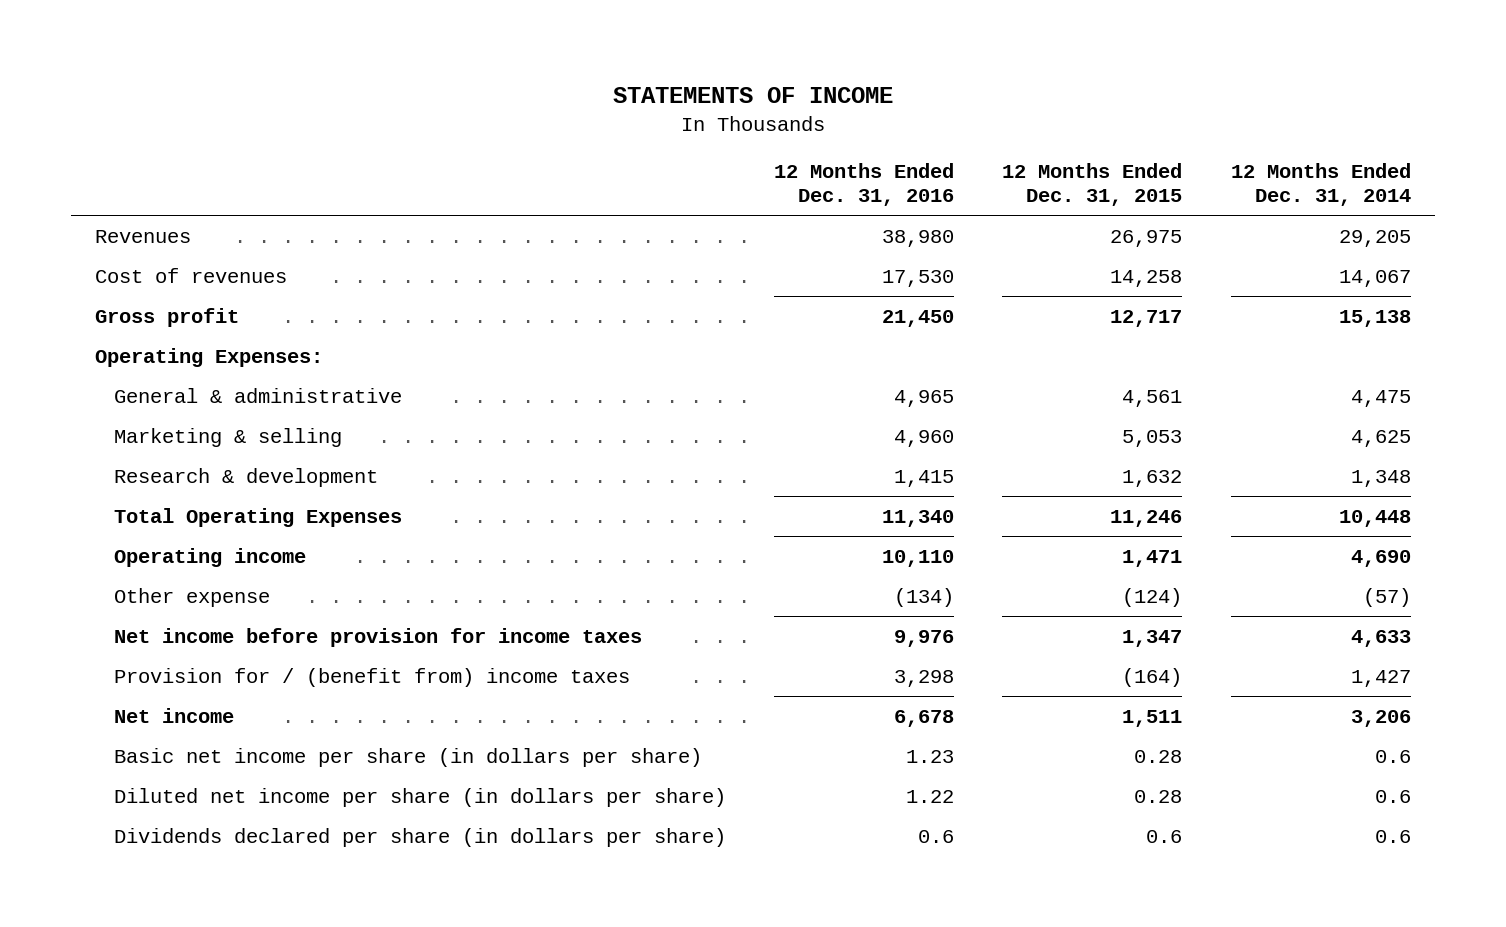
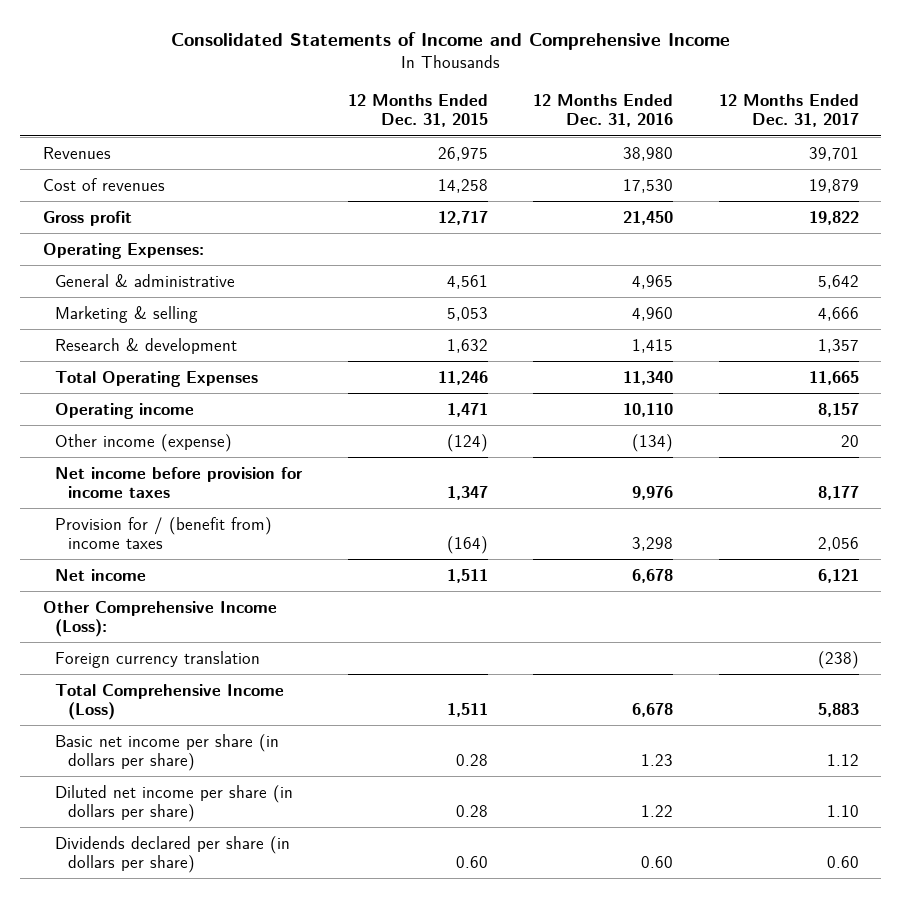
[612,87,893,104] STATEMENTS OF INCOME -> [170,31,730,50] Consolidated Statements of Income and Comprehensive Income
[1230,163,1411,207] 12 Months Ended Dec. 31, 2014 -> none
none -> [718,93,859,128] 12 Months Ended Dec. 31, 2017
[114,587,271,607] Other expense -> [55,433,233,452] Other income (expense)
none -> [43,600,278,638] Other Comprehensive Income (Loss):
none -> [55,650,261,668] Foreign currency translation
none -> [55,683,285,721] Total Comprehensive Income (Loss)
[918,829,955,843] 0.6 -> [641,856,674,869] 0.60
[1146,829,1183,843] 0.6 -> [455,856,488,869] 0.60

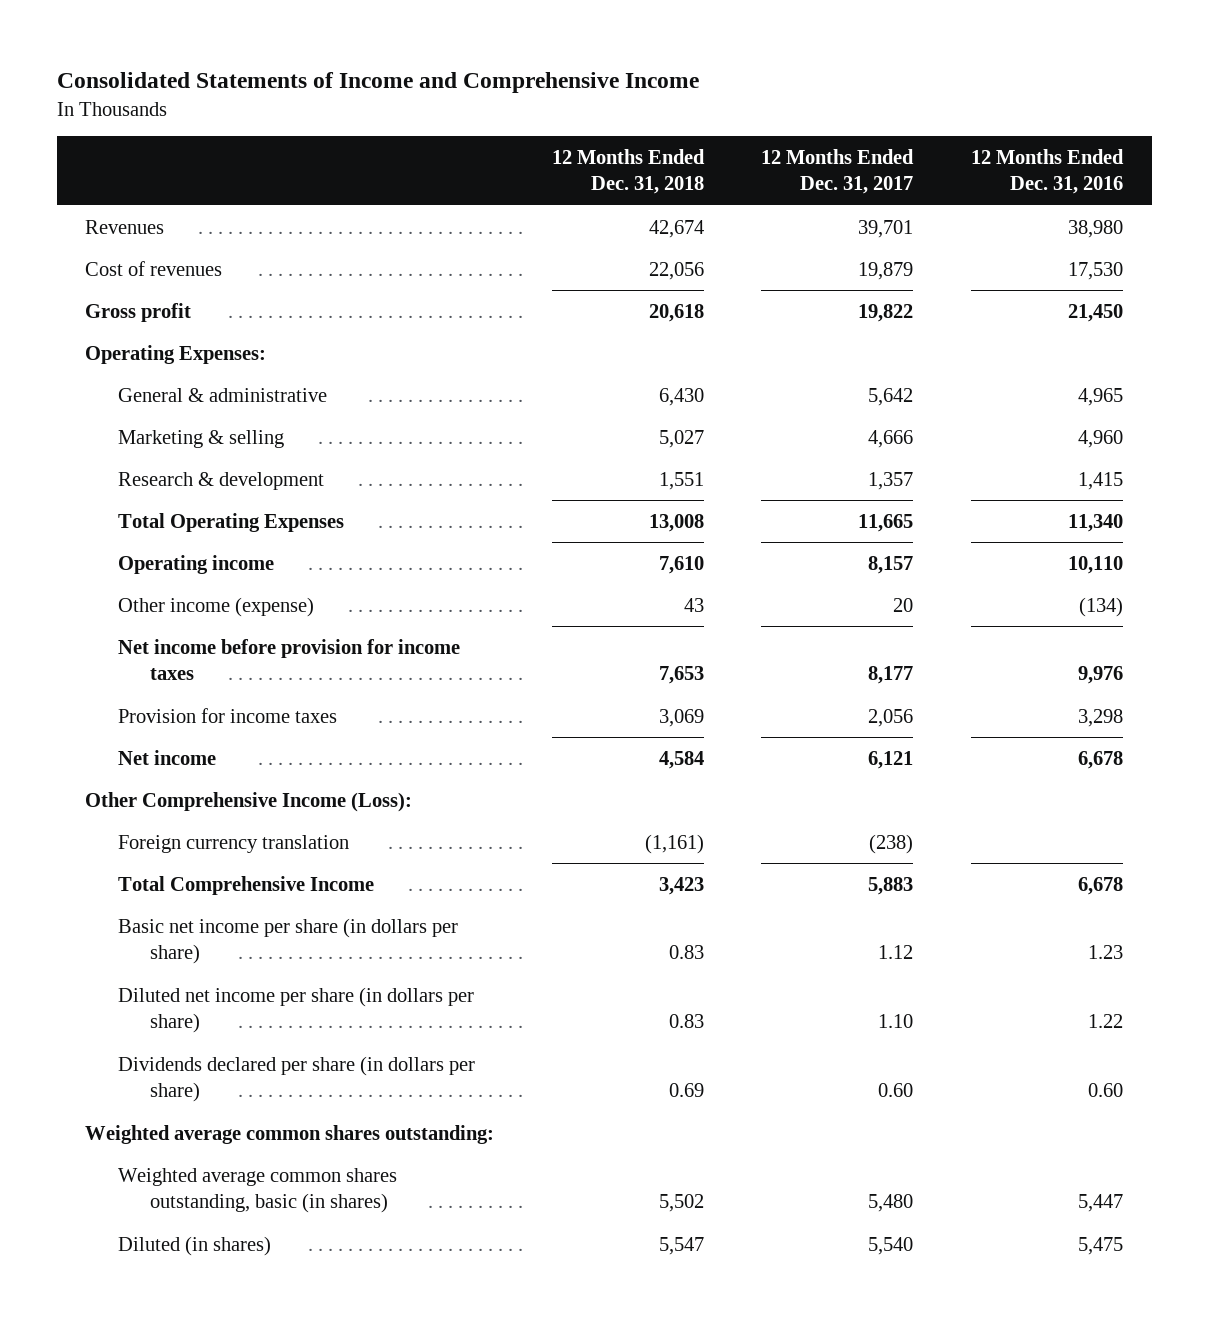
[347,93,488,128] 12 Months Ended Dec. 31, 2015 -> none
none -> [551,148,705,195] 12 Months Ended Dec. 31, 2018
[55,516,273,550] Provision for / (benefit from) income taxes -> [117,707,337,723] Provision for income taxes
[55,683,285,721] Total Comprehensive Income (Loss) -> [117,875,374,895] Total Comprehensive Income
none -> [85,1124,495,1144] Weighted average common shares outstanding:
none -> [117,1167,397,1214] Weighted average common shares outstanding, basic (in shares)
none -> [117,1235,271,1256] Diluted (in shares)

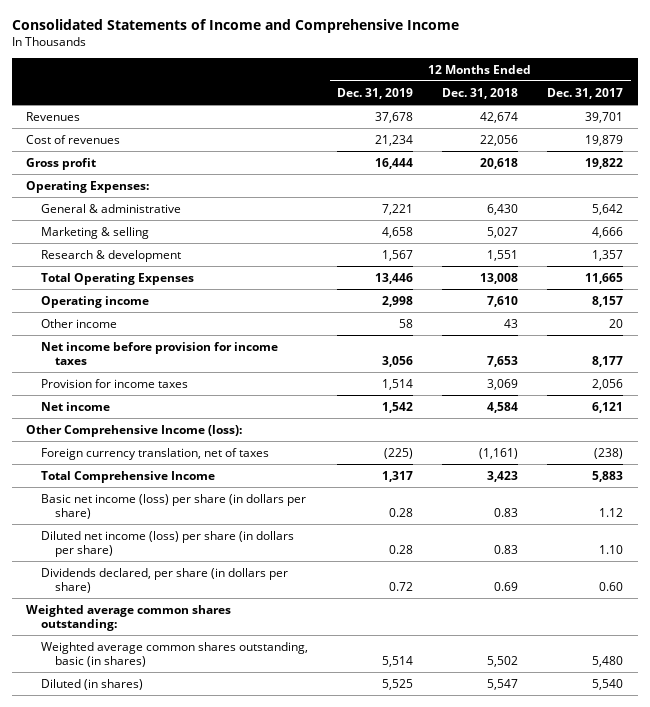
[970,148,1124,195] 12 Months Ended Dec. 31, 2016 -> none
none -> [336,87,413,99] Dec. 31, 2019
[117,596,314,617] Other income (expense) -> [40,318,117,328] Other income
[85,791,413,812] Other Comprehensive Income (Loss): -> [26,424,243,437] Other Comprehensive Income (loss):
[117,834,349,853] Foreign currency translation -> [40,447,269,460] Foreign currency translation, net of taxes
[117,917,458,965] Basic net income per share (in dollars per share) -> [40,493,306,520] Basic net income (loss) per share (in dollars per share)
[117,986,474,1034] Diluted net income per share (in dollars per share) -> [40,530,294,558] Diluted net income (loss) per share (in dollars per share)
[117,1055,475,1103] Dividends declared per share (in dollars per share) -> [40,567,288,594] Dividends declared, per share (in dollars per share)

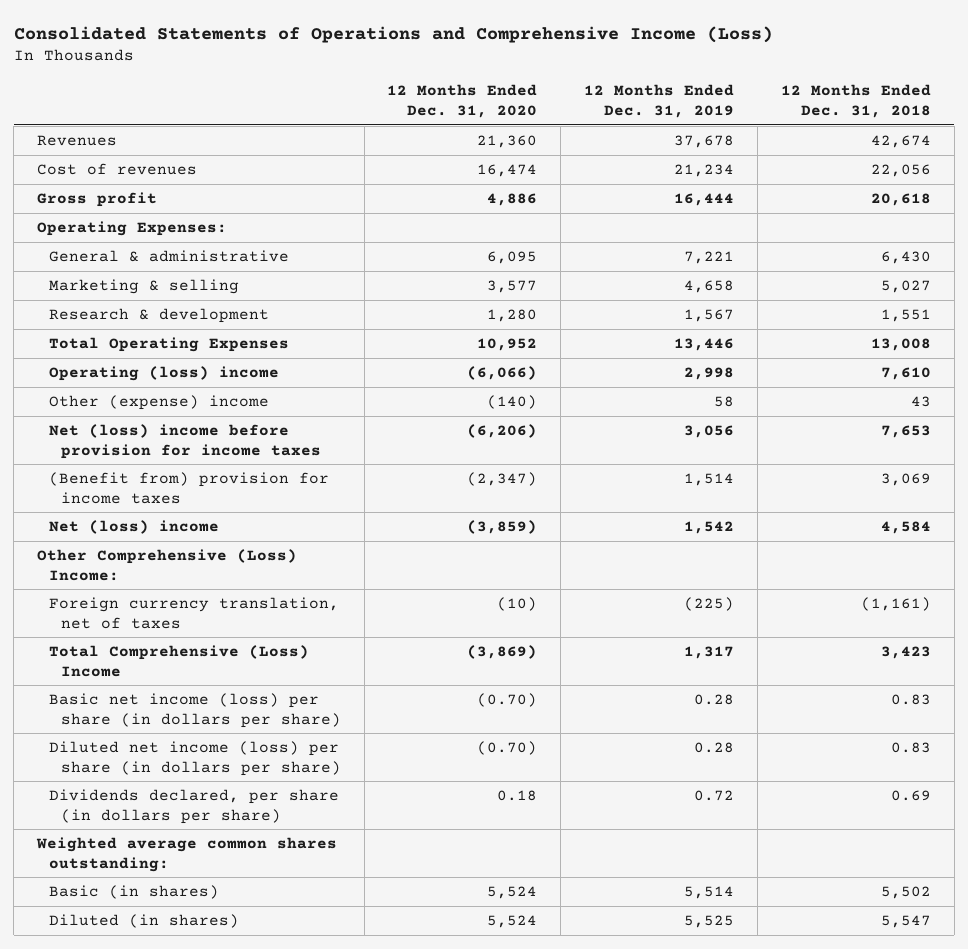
[11,19,459,34] Consolidated Statements of Income and Comprehensive Income -> [13,25,773,43] Consolidated Statements of Operations and Comprehensive Income (Loss)
[547,87,624,99] Dec. 31, 2017 -> none
none -> [387,84,538,119] 12 Months Ended Dec. 31, 2020
[40,295,149,308] Operating income -> [48,365,279,381] Operating (loss) income
[40,318,117,328] Other income -> [48,394,269,410] Other (expense) income
[40,341,278,366] Net income before provision for income taxes -> [48,423,321,459] Net (loss) income before provision for income taxes
[40,378,188,388] Provision for income taxes -> [48,471,329,504] (Benefit from) provision for income taxes
[40,401,110,411] Net income -> [48,519,219,534] Net (loss) income
[26,424,243,437] Other Comprehensive Income (loss): -> [37,548,298,581] Other Comprehensive (Loss) Income:
[40,470,215,483] Total Comprehensive Income -> [48,644,309,677] Total Comprehensive (Loss) Income
[40,641,308,668] Weighted average common shares outstanding, basic (in shares) -> [48,884,219,899] Basic (in shares)

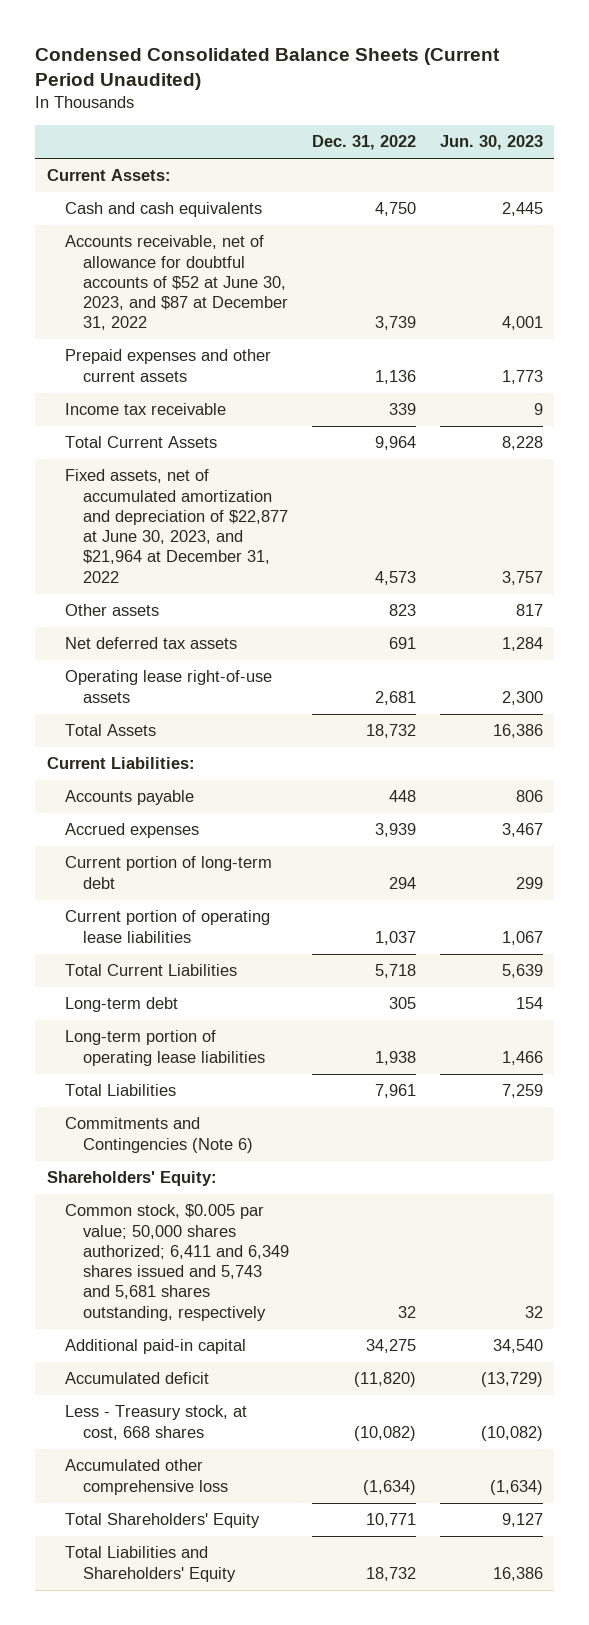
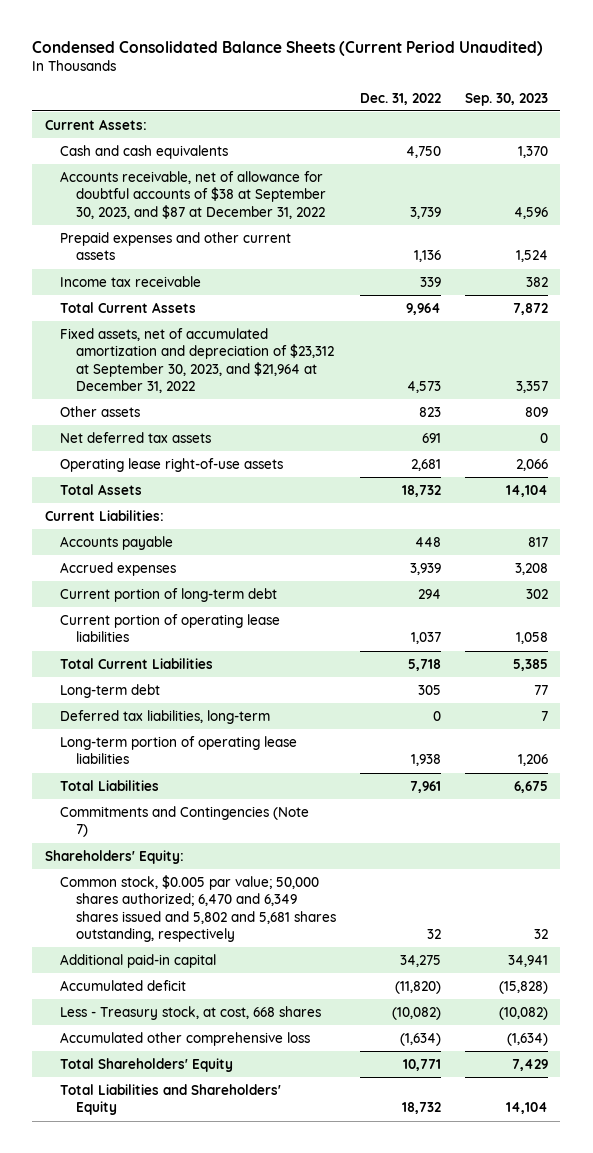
[439,135,543,151] Jun. 30, 2023 -> none
none -> [465,92,549,106] Sep. 30, 2023
[64,235,288,331] Accounts receivable, net of allowance for doubtful accounts of $52 at June 30, 2023, and $87 at December 31, 2022 -> [60,170,326,219] Accounts receivable, net of allowance for doubtful accounts of $38 at September 30, 2023, and $87 at December 31, 2022
[64,469,288,583] Fixed assets, net of accumulated amortization and depreciation of $22,877 at June 30, 2023, and $21,964 at December 31, 2022 -> [60,327,334,393] Fixed assets, net of accumulated amortization and depreciation of $23,312 at September 30, 2023, and $21,964 at December 31, 2022
none -> [60,709,271,724] Deferred tax liabilities, long-term
[64,1117,253,1153] Commitments and Contingencies (Note 6) -> [60,805,310,838] Commitments and Contingencies (Note 7)
[64,1204,289,1321] Common stock, $0.005 par value; 50,000 shares authorized; 6,411 and 6,349 shares issued and 5,743 and 5,681 shares outstanding, respectively -> [60,874,336,942] Common stock, $0.005 par value; 50,000 shares authorized; 6,470 and 6,349 shares issued and 5,802 and 5,681 shares outstanding, respectively

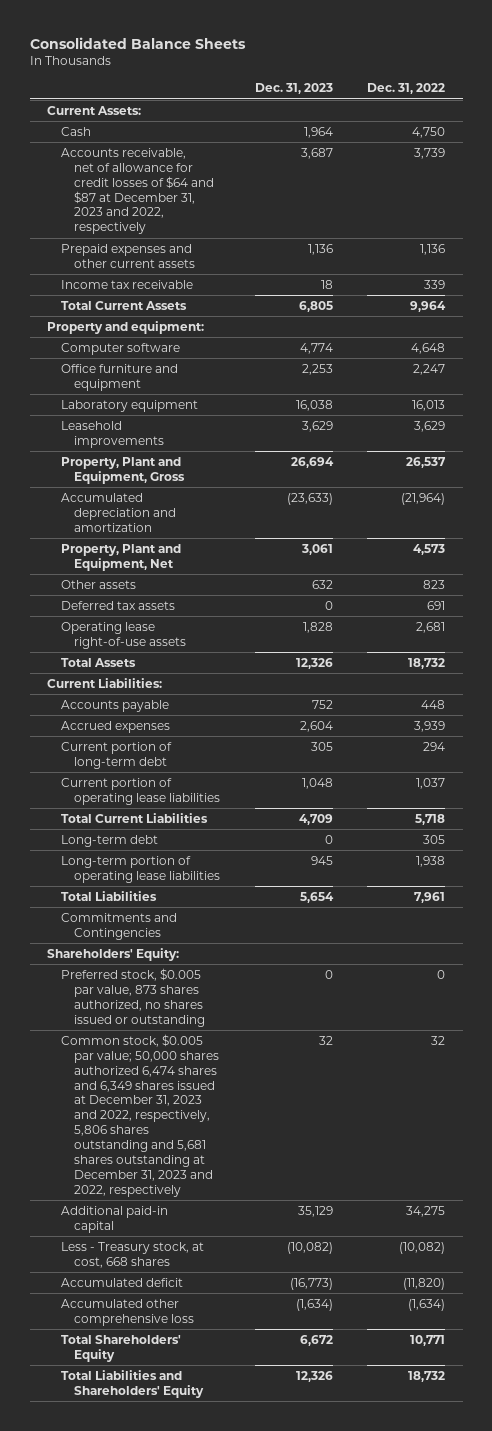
[32,41,544,57] Condensed Consolidated Balance Sheets (Current Period Unaudited) -> [29,36,246,49] Consolidated Balance Sheets
[465,92,549,106] Sep. 30, 2023 -> none
none -> [254,83,333,95] Dec. 31, 2023
[60,144,229,159] Cash and cash equivalents -> [60,126,91,136] Cash
[60,170,326,219] Accounts receivable, net of allowance for doubtful accounts of $38 at September 30, 2023, and $87 at December 31, 2022 -> [60,147,215,235] Accounts receivable, net of allowance for credit losses of $64 and $87 at December 31, 2023 and 2022, respectively
none -> [46,320,204,334] Property and equipment:
none -> [60,342,180,355] Computer software
none -> [60,363,178,391] Office furniture and equipment
none -> [60,399,198,412] Laboratory equipment
none -> [60,420,165,448] Leasehold improvements
none -> [60,456,186,484] Property, Plant and Equipment, Gross
none -> [60,492,177,532] Accumulated depreciation and amortization
[60,327,334,393] Fixed assets, net of accumulated amortization and depreciation of $23,312 at September 30, 2023, and $21,964 at December 31, 2022 -> [60,543,181,571] Property, Plant and Equipment, Net
[60,431,212,443] Net deferred tax assets -> [60,600,175,610] Deferred tax assets
[60,709,271,724] Deferred tax liabilities, long-term -> none
[60,805,310,838] Commitments and Contingencies (Note 7) -> [60,912,177,940] Commitments and Contingencies
none -> [60,967,206,1027] Preferred stock, $0.005 par value, 873 shares authorized, no shares issued or outstanding
[60,874,336,942] Common stock, $0.005 par value; 50,000 shares authorized; 6,470 and 6,349 shares issued and 5,802 and 5,681 shares outstanding, respectively -> [60,1033,220,1197] Common stock, $0.005 par value; 50,000 shares authorized 6,474 shares and 6,349 shares issued at December 31, 2023 and 2022, respectively, 5,806 shares outstanding and 5,681 shares outstanding at December 31, 2023 and 2022, respectively
[60,979,187,991] Accumulated deficit -> [60,1277,183,1287] Accumulated deficit

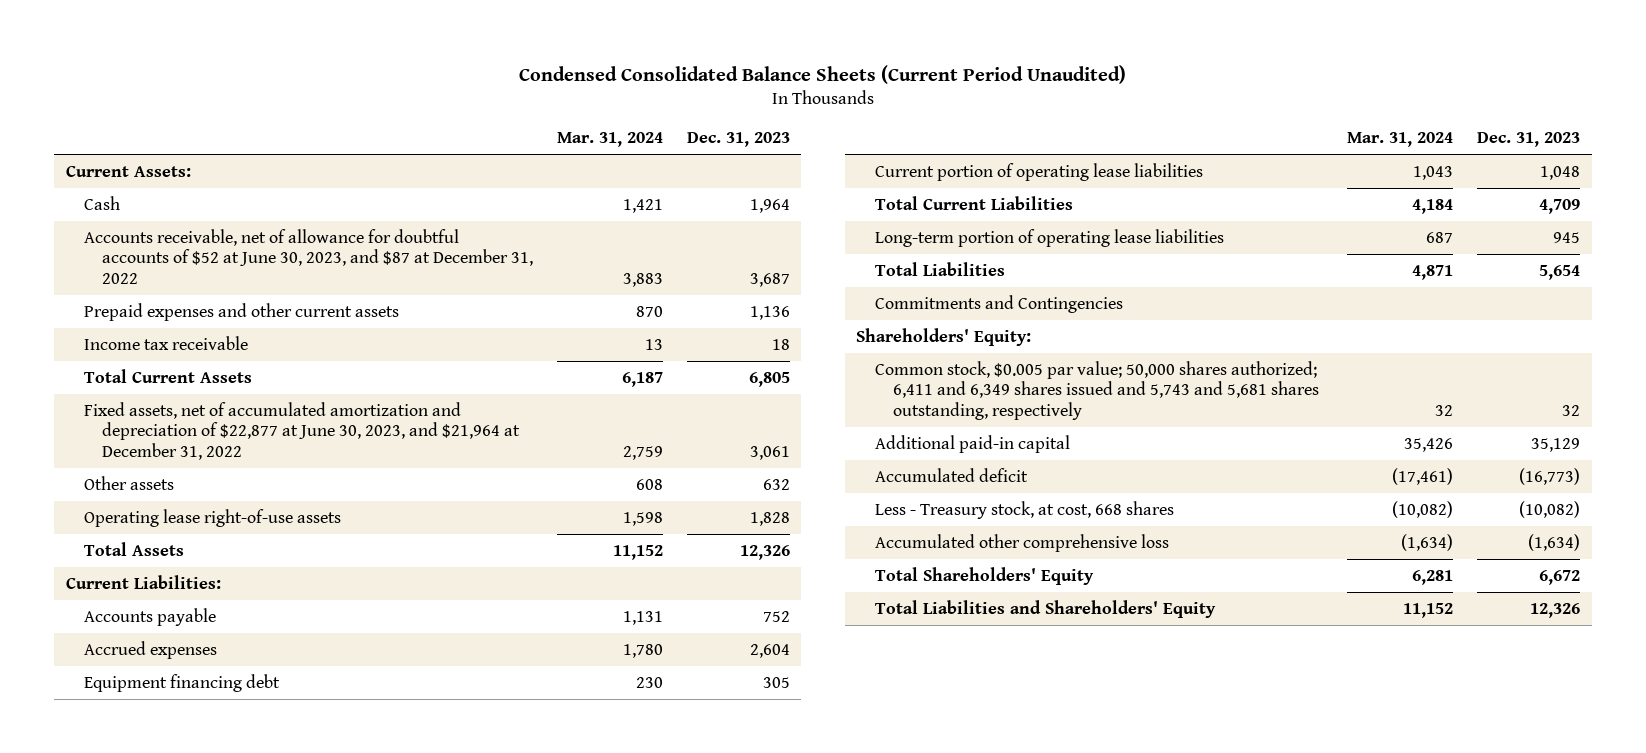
[29,36,246,49] Consolidated Balance Sheets -> [519,64,1127,84] Condensed Consolidated Balance Sheets (Current Period Unaudited)
[367,83,446,95] Dec. 31, 2022 -> none
none -> [556,132,663,148] Mar. 31, 2024
[60,147,215,235] Accounts receivable, net of allowance for credit losses of $64 and $87 at December 31, 2023 and 2022, respectively -> [84,228,534,284] Accounts receivable, net of allowance for doubtful accounts of $52 at June 30, 2023, and $87 at December 31, 2022
[46,320,204,334] Property and equipment: -> none
[60,342,180,355] Computer software -> none
[60,363,178,391] Office furniture and equipment -> none
[60,399,198,412] Laboratory equipment -> none
[60,420,165,448] Leasehold improvements -> none
[60,456,186,484] Property, Plant and Equipment, Gross -> none
[60,492,177,532] Accumulated depreciation and amortization -> none
[60,543,181,571] Property, Plant and Equipment, Net -> [84,401,521,460] Fixed assets, net of accumulated amortization and depreciation of $22,877 at June 30, 2023, and $21,964 at December 31, 2022
[60,600,175,610] Deferred tax assets -> none
[60,741,172,769] Current portion of long-term debt -> [84,673,281,692] Equipment financing debt
[60,834,158,847] Long-term debt -> none
[60,967,206,1027] Preferred stock, $0.005 par value, 873 shares authorized, no shares issued or outstanding -> none
[60,1033,220,1197] Common stock, $0.005 par value; 50,000 shares authorized 6,474 shares and 6,349 shares issued at December 31, 2023 and 2022, respectively, 5,806 shares outstanding and 5,681 shares outstanding at December 31, 2023 and 2022, respectively -> [874,360,1319,420] Common stock, $0.005 par value; 50,000 shares authorized; 6,411 and 6,349 shares issued and 5,743 and 5,681 shares outstanding, respectively
[60,1241,204,1268] Less - Treasury stock, at cost, 668 shares -> [874,500,1174,519] Less - Treasury stock, at cost, 668 shares

